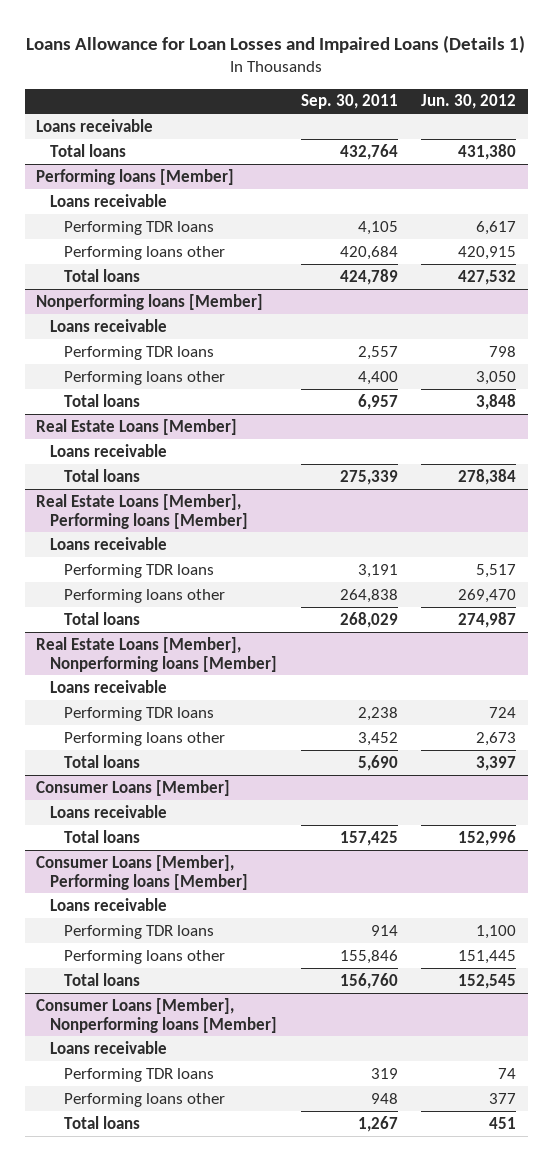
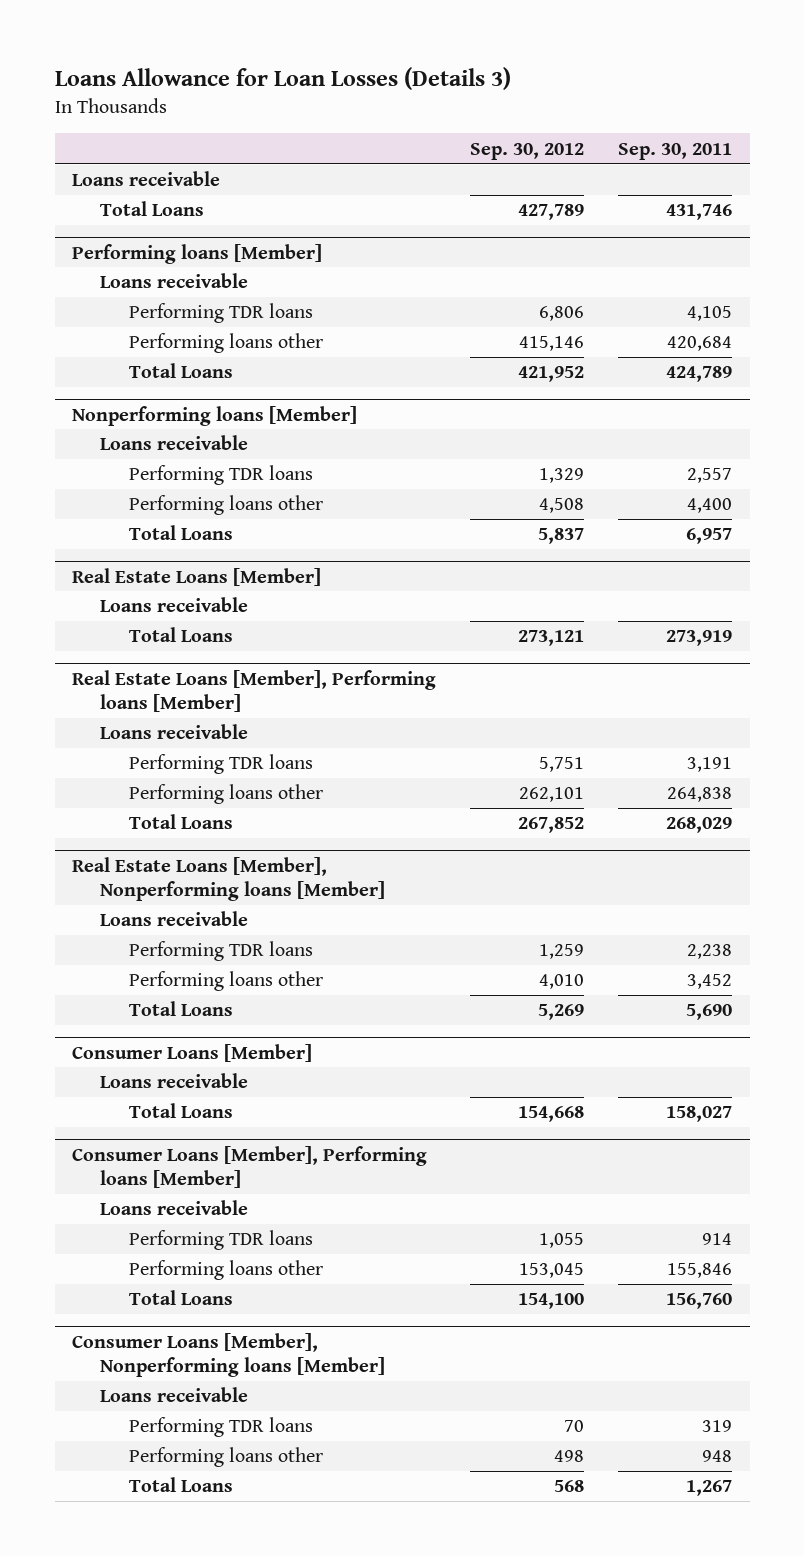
[26,35,526,54] Loans Allowance for Loan Losses and Impaired Loans (Details 1) -> [54,66,511,90] Loans Allowance for Loan Losses (Details 3)
[421,94,517,110] Jun. 30, 2012 -> none
none -> [470,142,585,160] Sep. 30, 2012
[50,143,127,157] Total loans -> [100,201,205,217] Total Loans
[339,143,398,160] 432,764 -> [666,204,733,221] 431,746
[64,268,141,282] Total loans -> [128,363,233,379] Total Loans
[64,393,141,407] Total loans -> [128,525,233,541] Total Loans
[64,468,141,482] Total loans -> [128,627,233,643] Total Loans
[339,469,398,485] 275,339 -> [666,630,733,647] 273,919
[64,611,141,625] Total loans -> [128,814,233,830] Total Loans
[64,754,141,768] Total loans -> [128,1001,233,1017] Total Loans
[64,829,141,843] Total loans -> [128,1103,233,1119] Total Loans
[339,830,398,846] 157,425 -> [666,1106,733,1123] 158,027
[64,972,141,986] Total loans -> [128,1290,233,1306] Total Loans
[64,1115,141,1129] Total loans -> [128,1477,233,1493] Total Loans

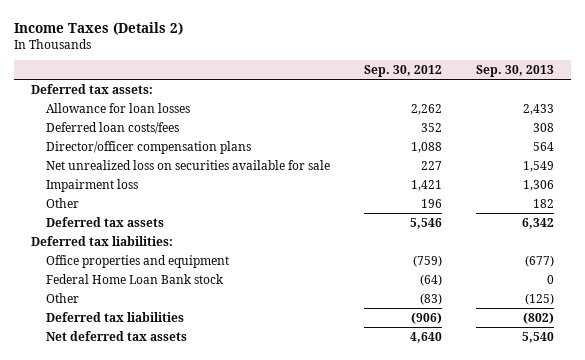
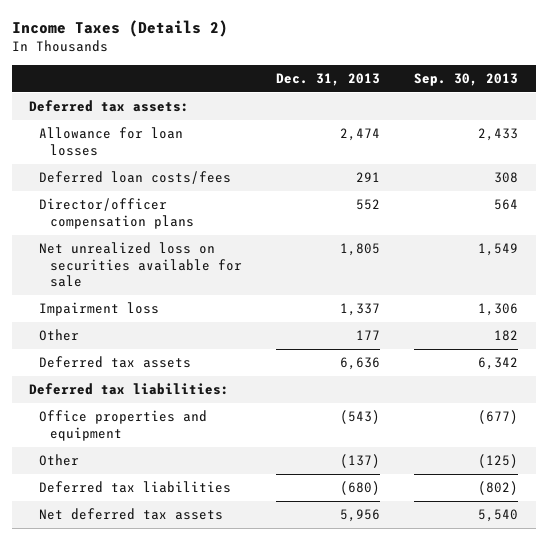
[363,64,442,77] Sep. 30, 2012 -> none
none -> [276,73,381,87] Dec. 31, 2013
[45,273,224,284] Federal Home Loan Bank stock -> none

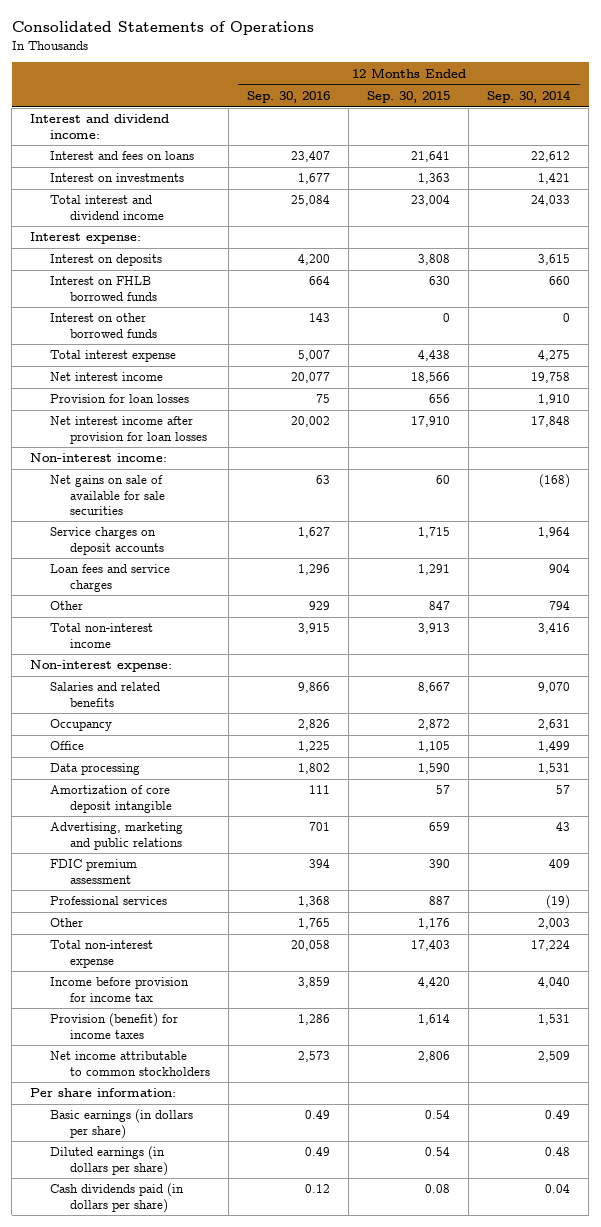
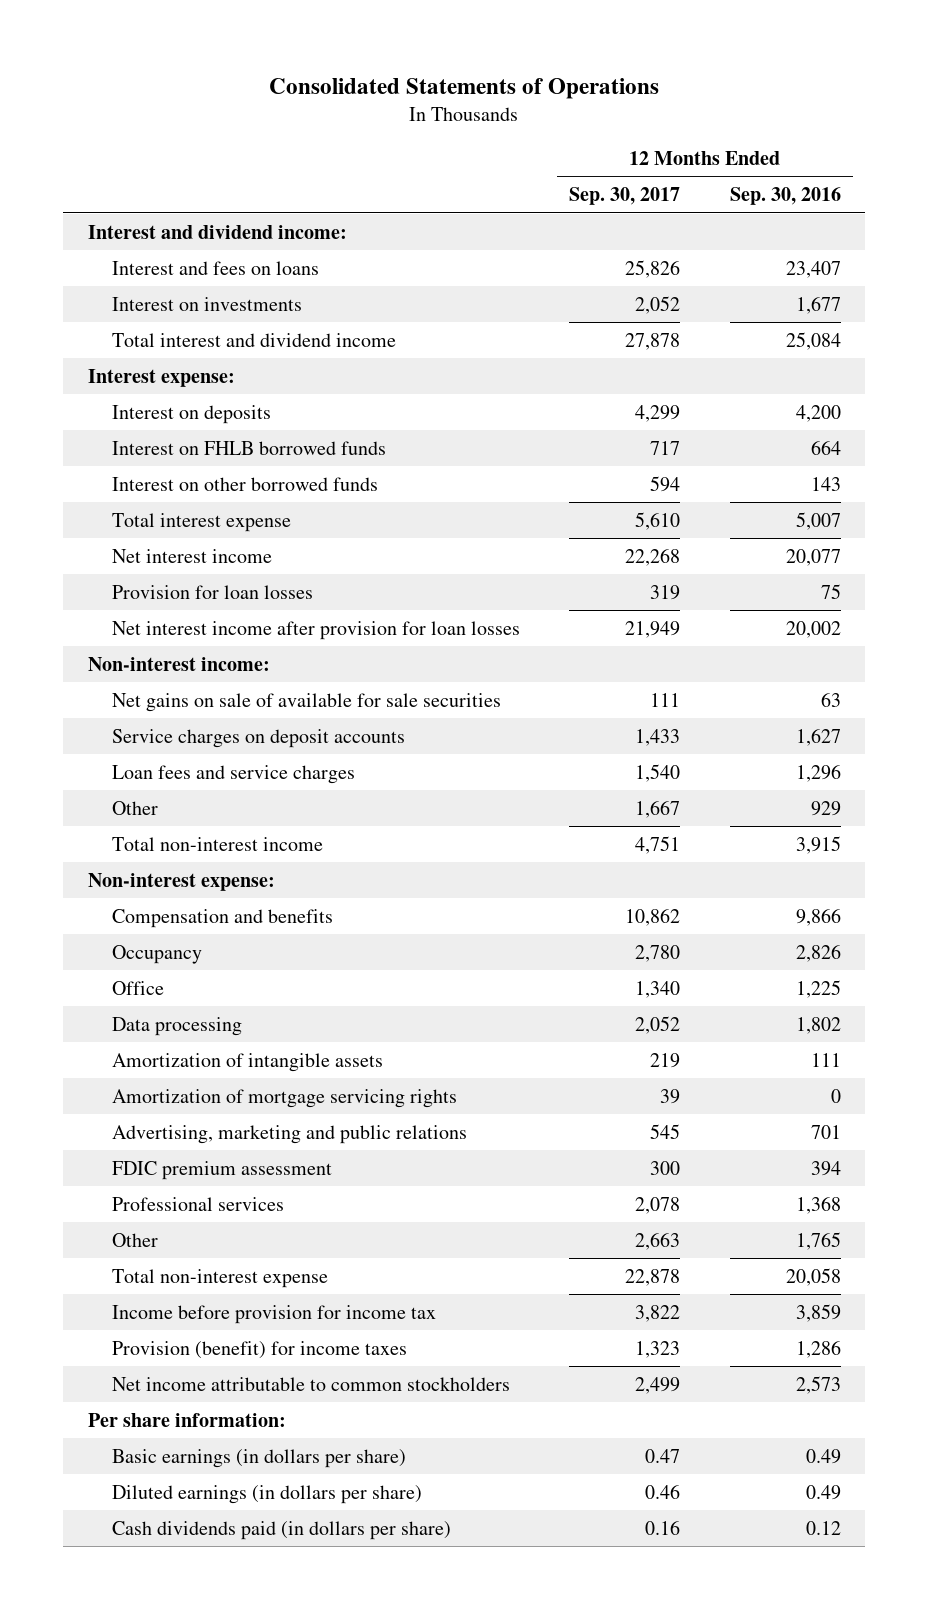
[367,91,451,104] Sep. 30, 2015 -> none
[487,90,572,104] Sep. 30, 2014 -> none
none -> [569,187,681,206] Sep. 30, 2017
[50,682,161,707] Salaries and related benefits -> [111,908,333,928] Compensation and benefits
[50,785,173,813] Amortization of core deposit intangible -> [111,1052,383,1072] Amortization of intangible assets
none -> [111,1088,457,1108] Amortization of mortgage servicing rights

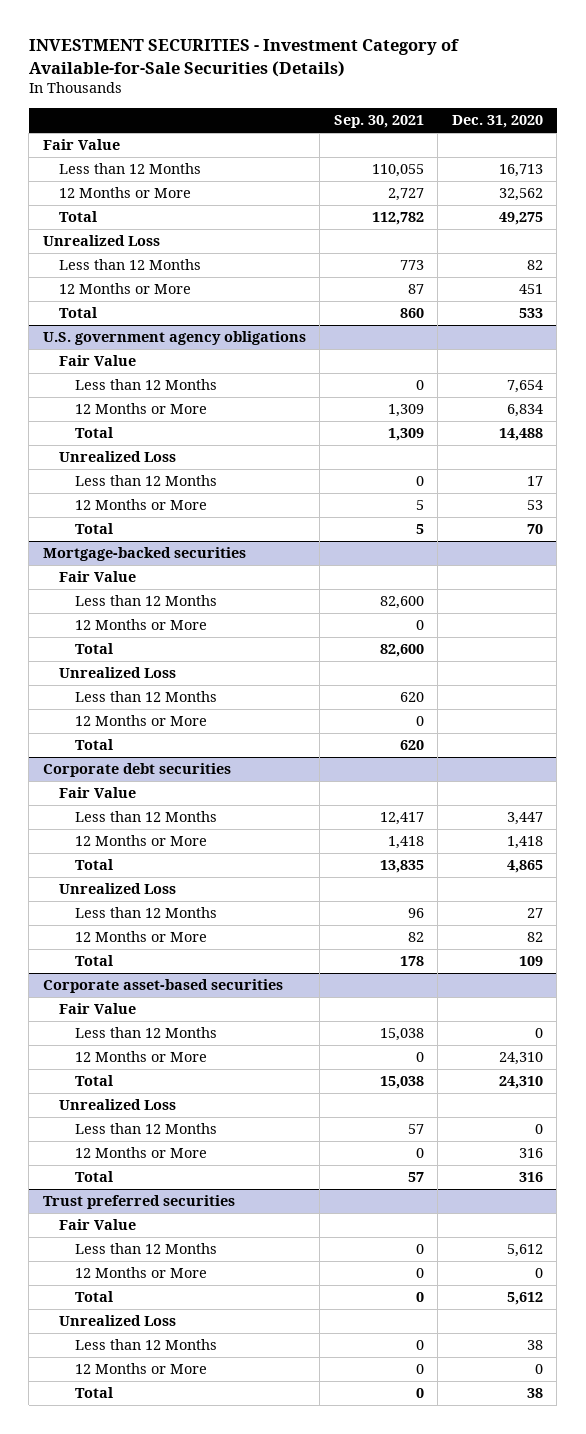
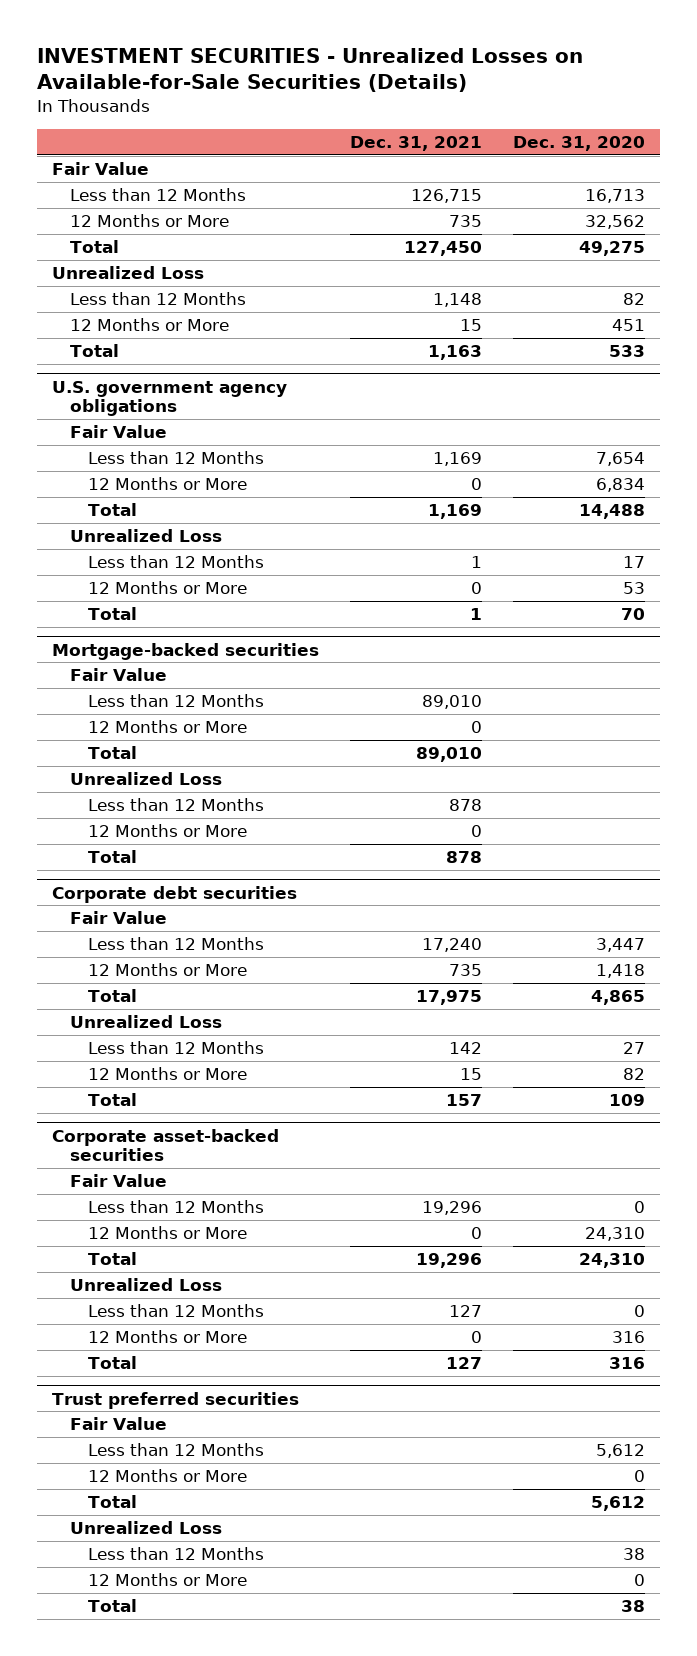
[28,39,459,77] INVESTMENT SECURITIES - Investment Category of Available-for-Sale Securities (Details) -> [36,48,583,93] INVESTMENT SECURITIES - Unrealized Losses on Available-for-Sale Securities (Details)
[333,115,424,129] Sep. 30, 2021 -> none
none -> [350,135,483,151] Dec. 31, 2021
[42,979,283,994] Corporate asset-based securities -> [52,1128,280,1162] Corporate asset-backed securities

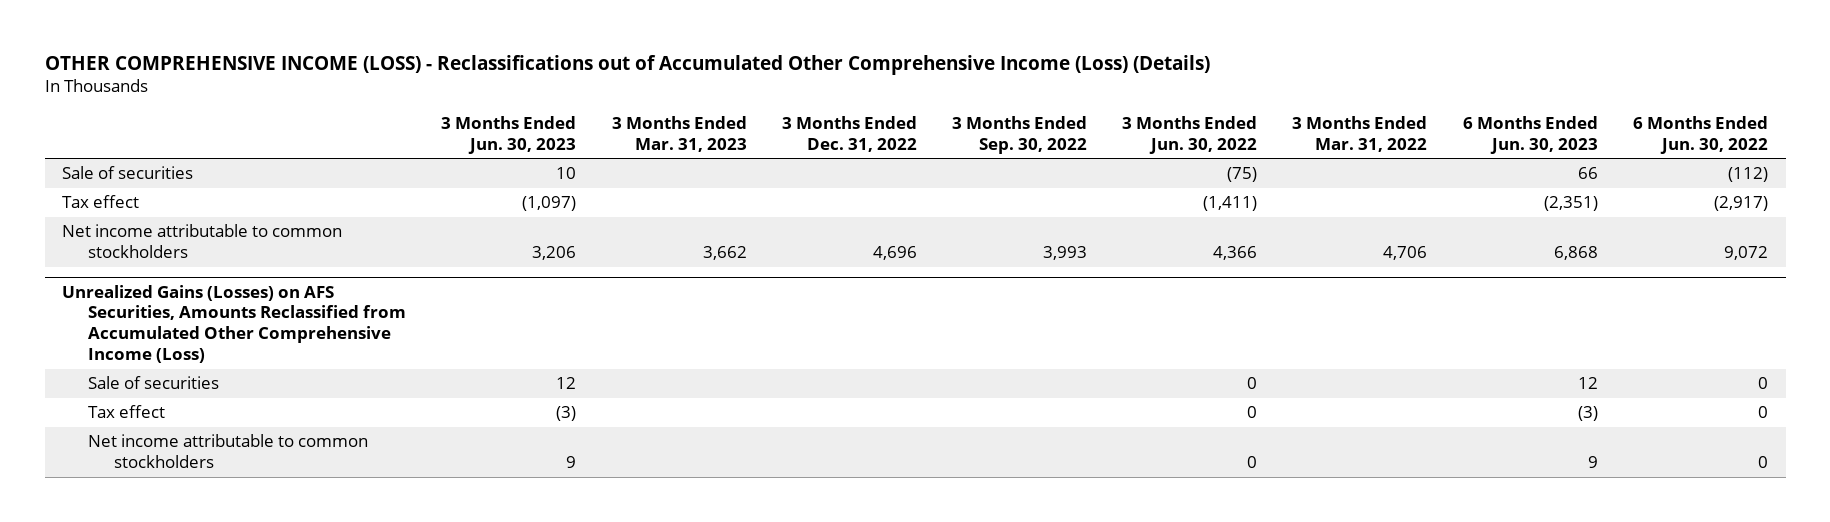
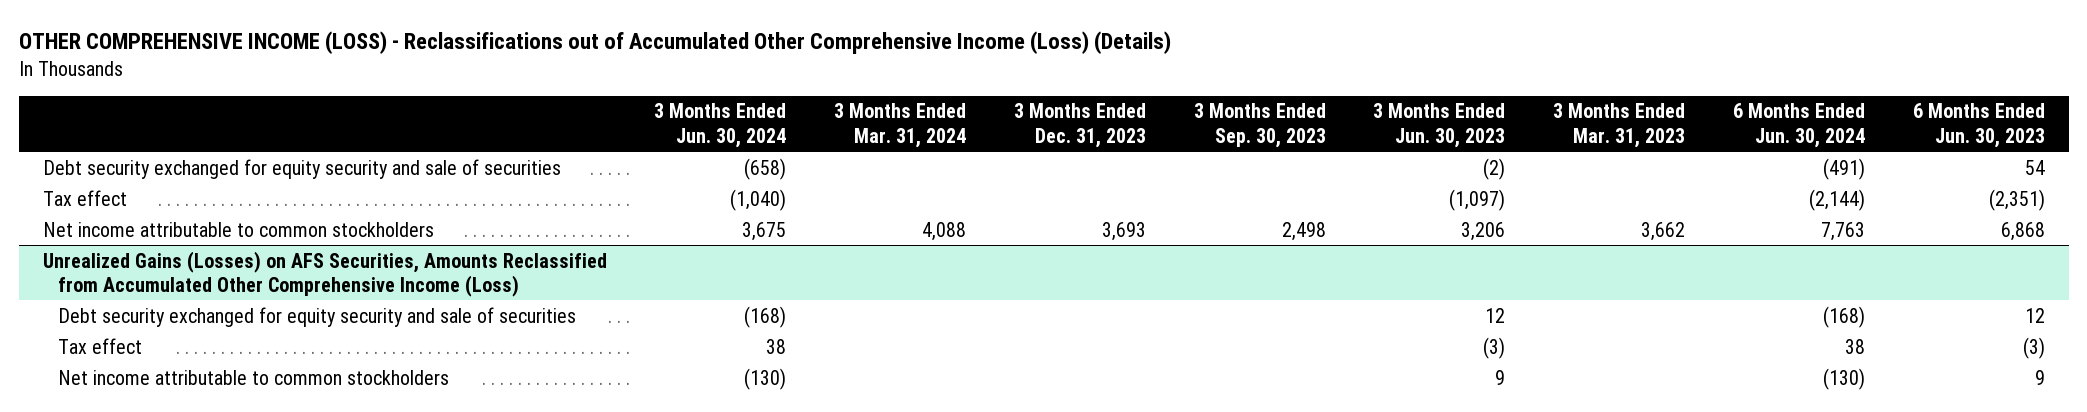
[781,115,917,152] 3 Months Ended Dec. 31, 2022 -> none
[951,115,1087,154] 3 Months Ended Sep. 30, 2022 -> none
[1122,115,1258,154] 3 Months Ended Jun. 30, 2022 -> none
[1292,115,1428,152] 3 Months Ended Mar. 31, 2022 -> none
[1632,115,1768,154] 6 Months Ended Jun. 30, 2022 -> none
none -> [654,103,787,148] 3 Months Ended Jun. 30, 2024
none -> [834,103,967,148] 3 Months Ended Mar. 31, 2024
none -> [1013,103,1146,148] 3 Months Ended Dec. 31, 2023
none -> [1193,103,1326,148] 3 Months Ended Sep. 30, 2023
none -> [1732,103,1865,148] 6 Months Ended Jun. 30, 2024
[62,166,194,180] Sale of securities -> [42,158,561,179] Debt security exchanged for equity security and sale of securities
[556,167,577,180] 10 -> [1483,157,1506,180] (2)
[1577,167,1598,180] 66 -> [2024,159,2045,175] 54
[88,376,220,390] Sale of securities -> [57,306,576,327] Debt security exchanged for equity security and sale of securities

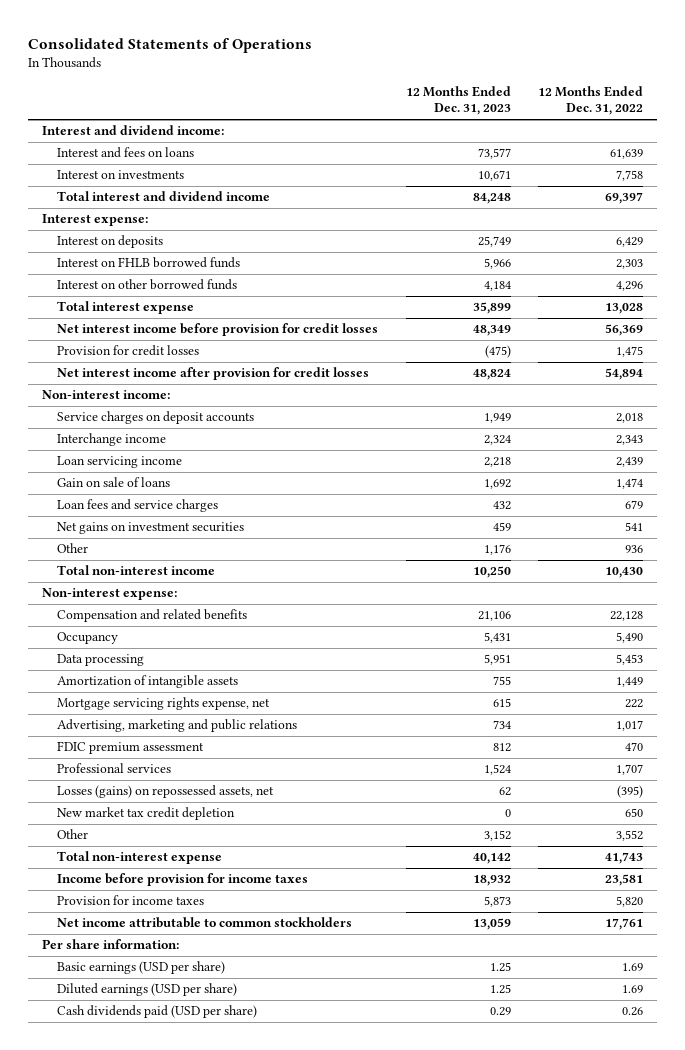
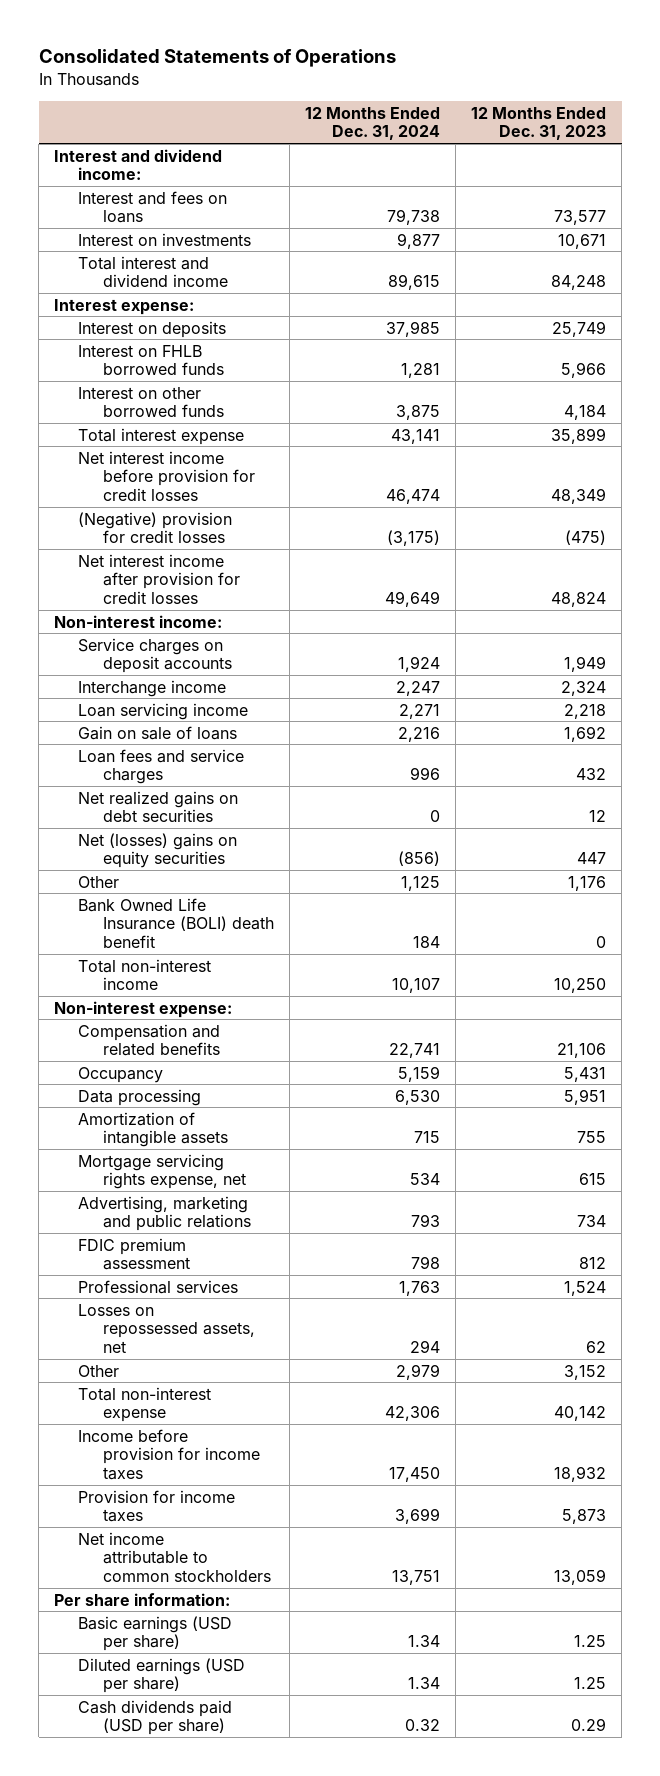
[538,86,644,116] 12 Months Ended Dec. 31, 2022 -> none
none -> [304,106,440,141] 12 Months Ended Dec. 31, 2024
[57,345,200,357] Provision for credit losses -> [78,511,233,544] (Negative) provision for credit losses
none -> [78,790,239,823] Net realized gains on debt securities
[57,522,245,535] Net gains on investment securities -> [78,832,238,869] Net (losses) gains on equity securities
[492,522,511,532] 459 -> [576,852,606,865] 447
none -> [78,897,274,948] Bank Owned Life Insurance (BOLI) death benefit
[57,807,236,821] New market tax credit depletion -> none
[57,785,275,799] Losses (gains) on repossessed assets, net -> [78,1303,255,1353] Losses on repossessed assets, net

